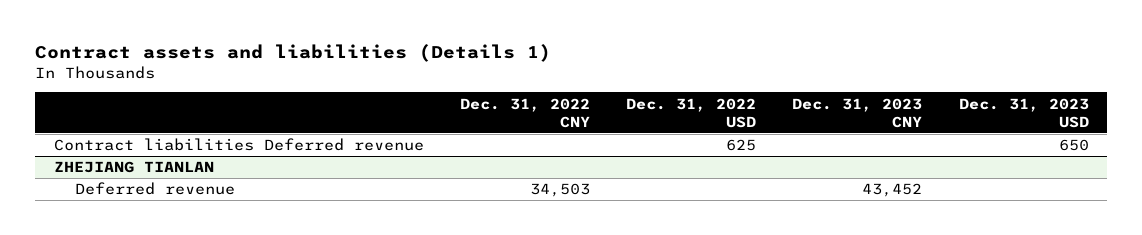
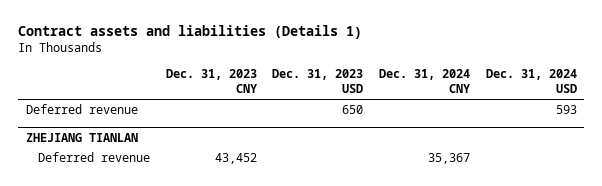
[459,97,590,128] Dec. 31, 2022 CNY -> none
[626,97,757,128] Dec. 31, 2022 USD -> none
none -> [378,69,470,94] Dec. 31, 2024 CNY
none -> [485,69,577,94] Dec. 31, 2024 USD
[53,138,424,152] Contract liabilities Deferred revenue -> [25,104,138,115] Deferred revenue

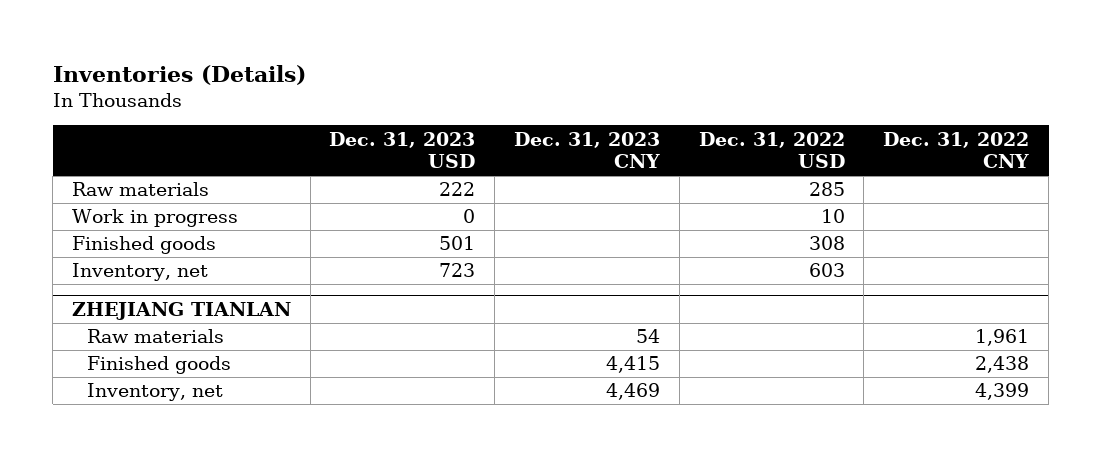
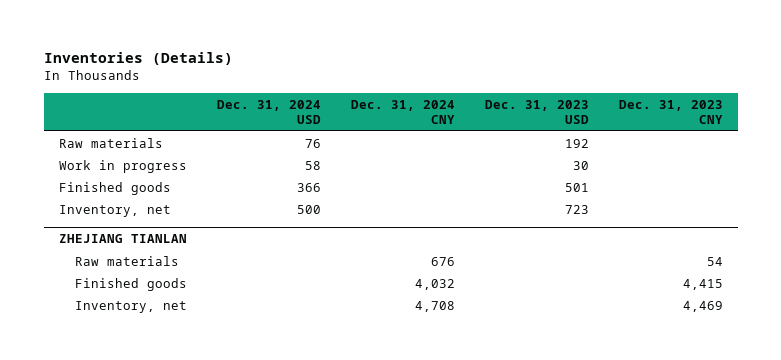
[698,131,845,169] Dec. 31, 2022 USD -> none
[883,131,1030,169] Dec. 31, 2022 CNY -> none
none -> [216,99,321,124] Dec. 31, 2024 USD
none -> [350,99,455,124] Dec. 31, 2024 CNY
[439,182,476,197] 222 -> [564,138,589,148] 192
[463,209,476,224] 0 -> [572,160,589,170] 30

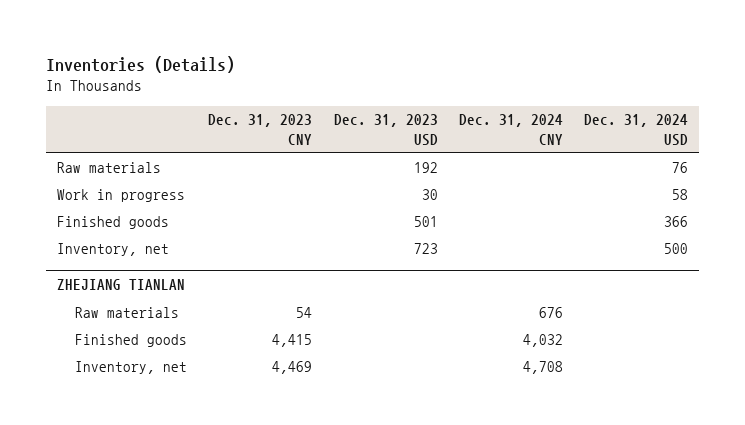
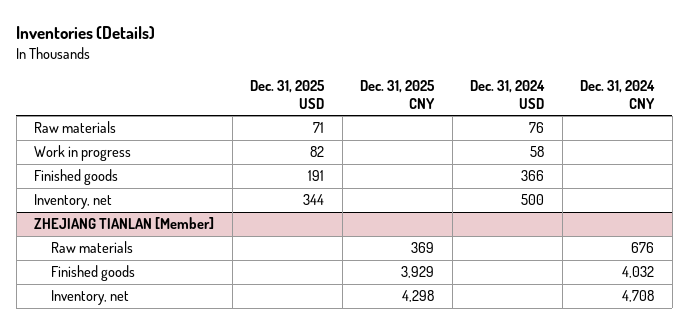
[208,114,313,145] Dec. 31, 2023 CNY -> none
[333,114,438,146] Dec. 31, 2023 USD -> none
none -> [250,79,326,109] Dec. 31, 2025 USD
none -> [360,79,436,109] Dec. 31, 2025 CNY
[56,279,185,291] ZHEJIANG TIANLAN -> [34,217,215,230] ZHEJIANG TIANLAN [Member]

